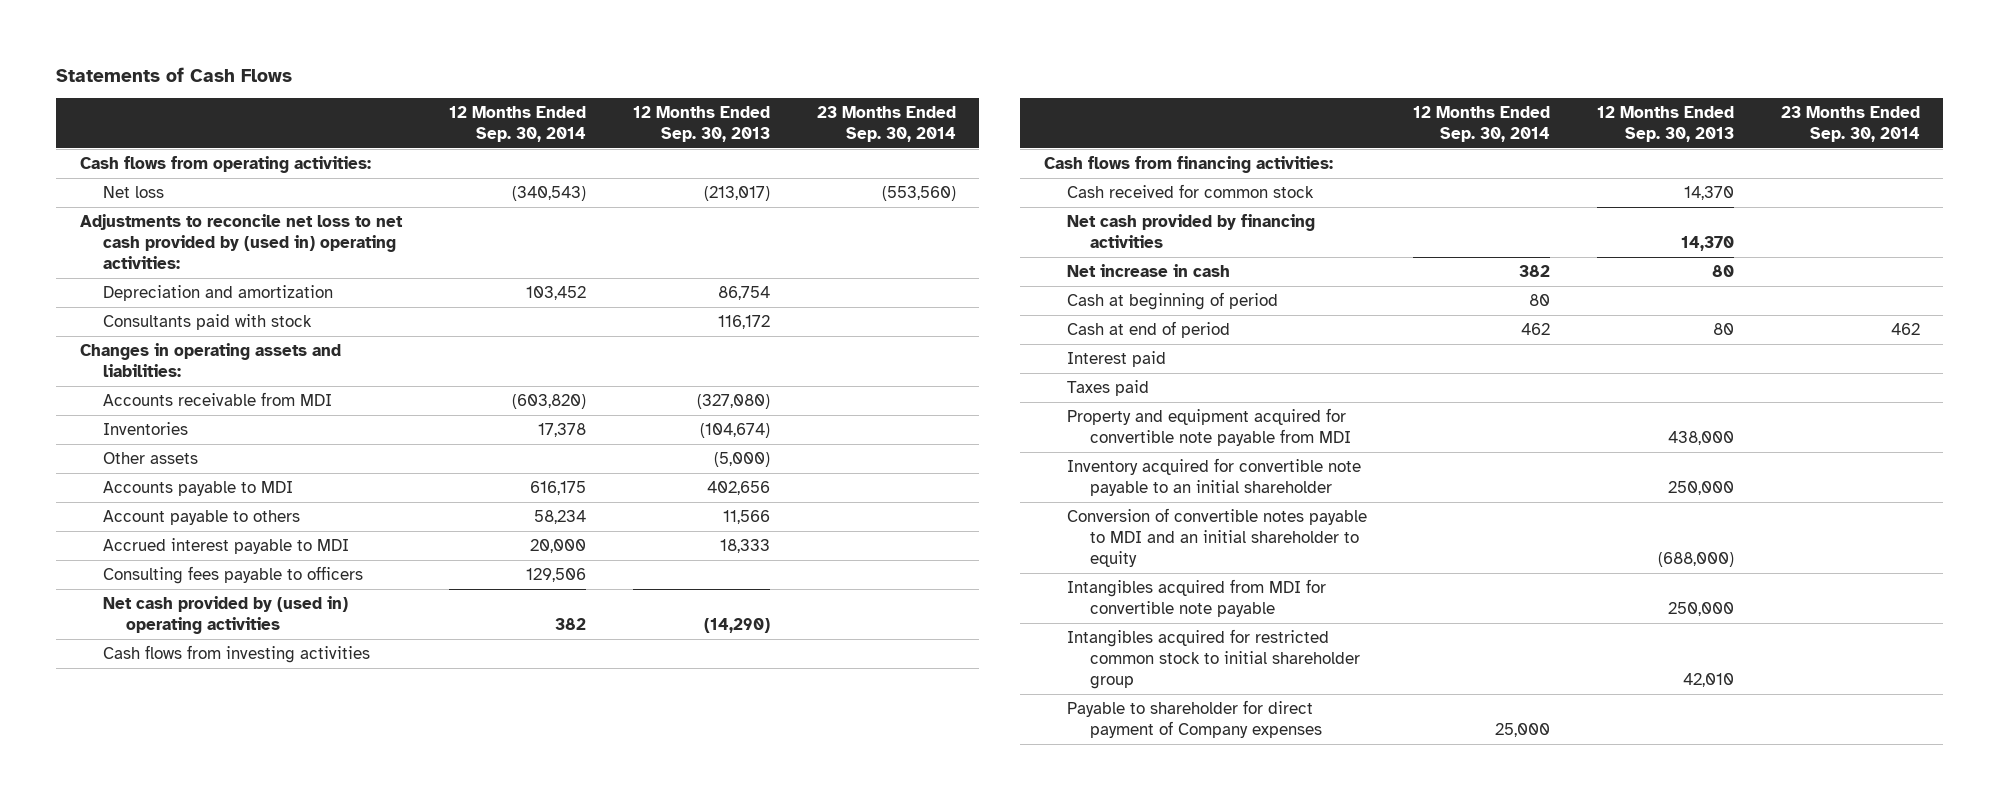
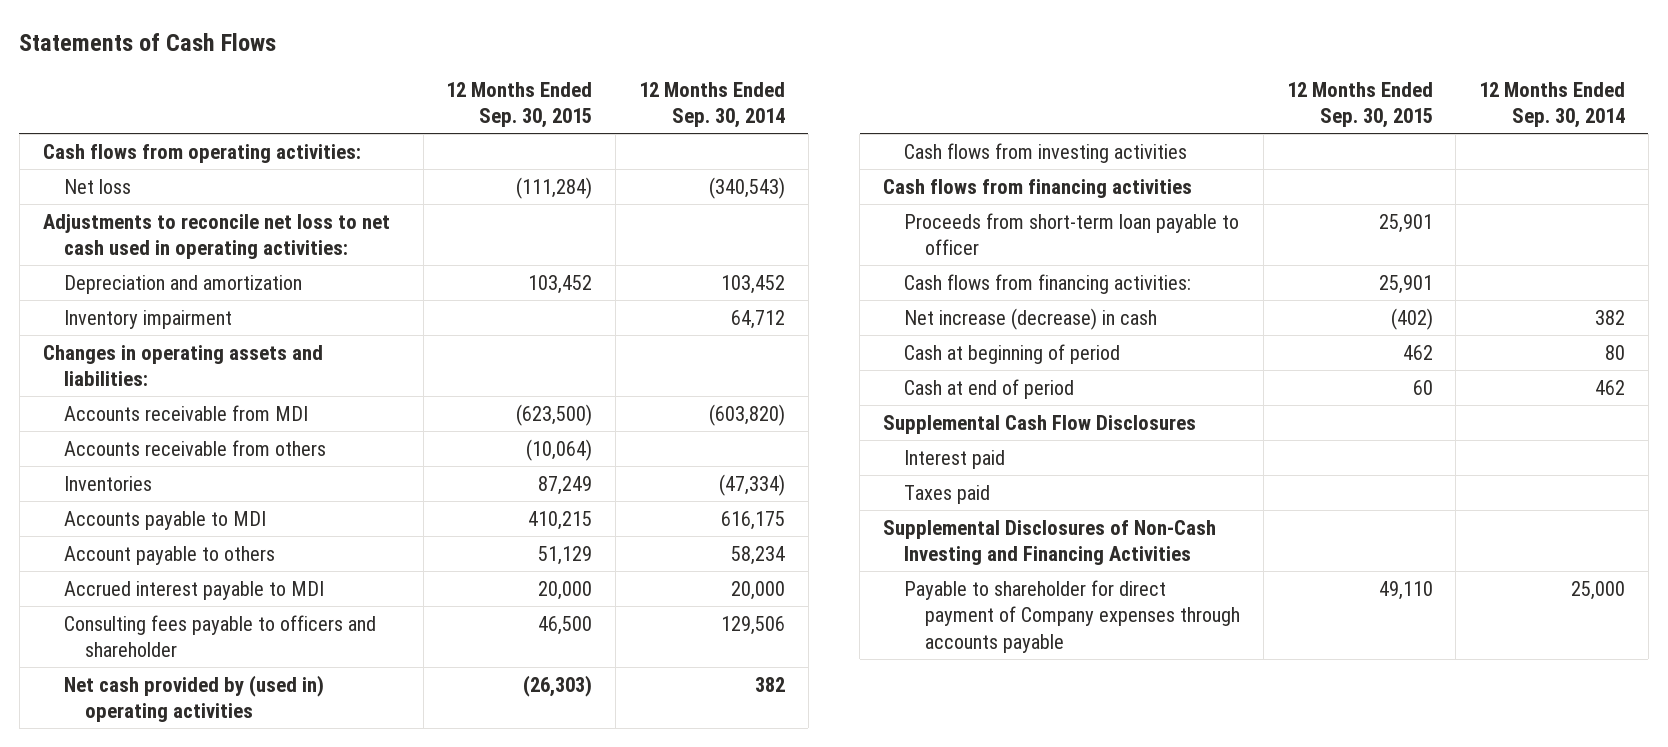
[633,106,771,142] 12 Months Ended Sep. 30, 2013 -> none
[816,106,956,142] 23 Months Ended Sep. 30, 2014 -> none
none -> [446,81,593,129] 12 Months Ended Sep. 30, 2015
[79,214,403,269] Adjustments to reconcile net loss to net cash provided by (used in) operating activities: -> [42,213,390,260] Adjustments to reconcile net loss to net cash used in operating activities:
[102,314,312,331] Consultants paid with stock -> none
none -> [63,309,232,329] Inventory impairment
[102,452,198,465] Other assets -> none
none -> [63,439,326,456] Accounts receivable from others
[538,423,587,438] 17,378 -> [718,473,785,496] (47,334)
[102,566,363,585] Consulting fees payable to officers -> [63,614,376,658] Consulting fees payable to officers and shareholder
none -> [883,178,1193,198] Cash flows from financing activities
none -> [904,212,1240,256] Proceeds from short-term loan payable to officer
[1066,184,1314,199] Cash received for common stock -> none
[1066,214,1315,248] Net cash provided by financing activities -> none
[1066,264,1230,278] Net increase in cash -> [904,307,1158,330] Net increase (decrease) in cash
none -> [883,414,1197,434] Supplemental Cash Flow Disclosures
[1066,408,1351,446] Property and equipment acquired for convertible note payable from MDI -> none
[1066,458,1361,496] Inventory acquired for convertible note payable to an initial shareholder -> none
[1066,508,1367,567] Conversion of convertible notes payable to MDI and an initial shareholder to equity -> none
[1066,579,1326,617] Intangibles acquired from MDI for convertible note payable -> none
[1066,629,1360,689] Intangibles acquired for restricted common stock to initial shareholder group -> none
none -> [883,519,1217,566] Supplemental Disclosures of Non-Cash Investing and Financing Activities
[1066,700,1322,738] Payable to shareholder for direct payment of Company expenses -> [904,579,1241,653] Payable to shareholder for direct payment of Company expenses through accounts payable

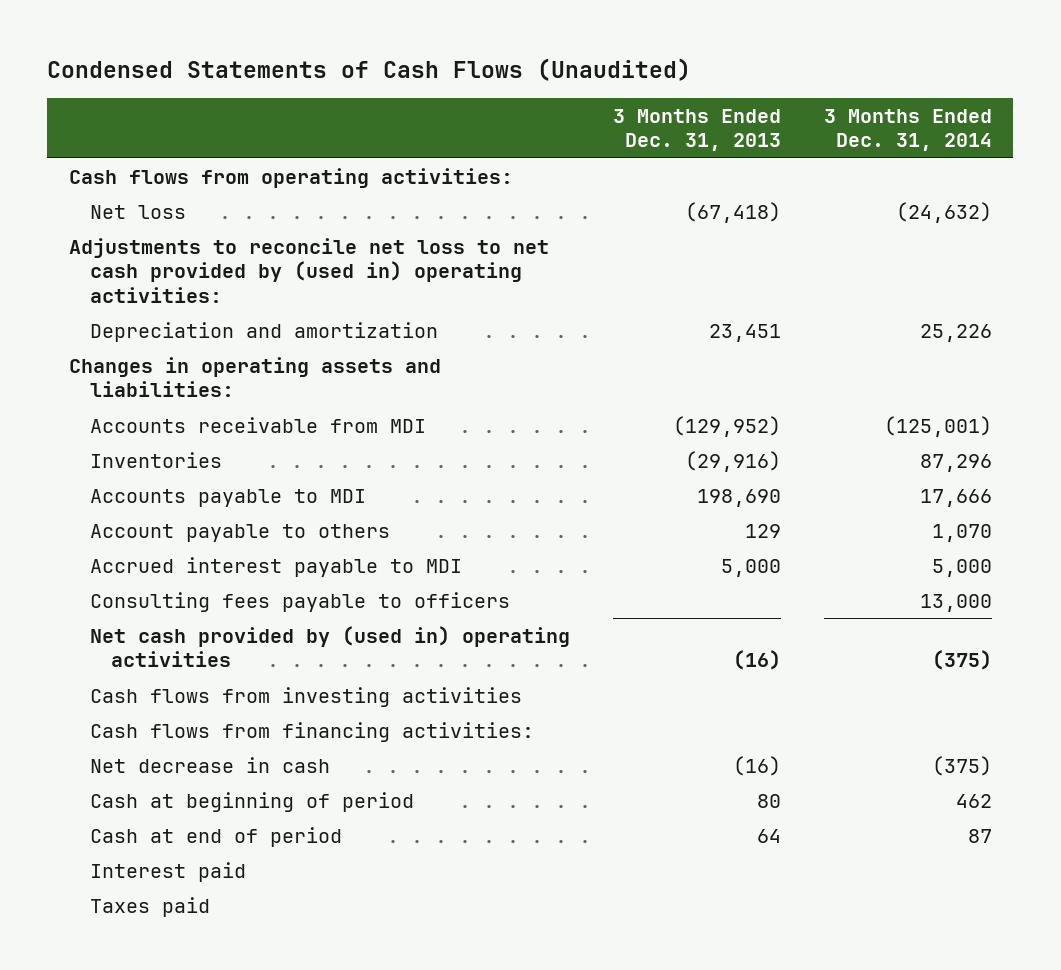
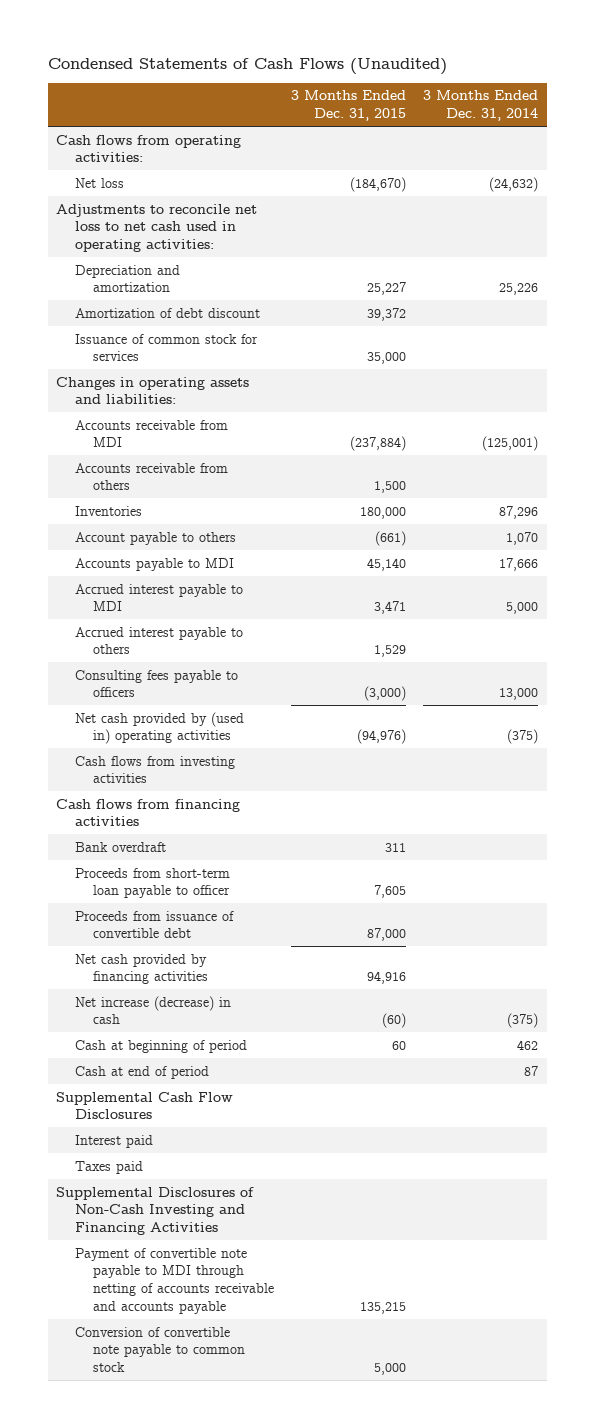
[612,108,781,152] 3 Months Ended Dec. 31, 2013 -> none
none -> [291,90,407,122] 3 Months Ended Dec. 31, 2015
[68,237,549,303] Adjustments to reconcile net loss to net cash provided by (used in) operating activities: -> [56,203,258,253] Adjustments to reconcile net loss to net cash used in operating activities:
none -> [74,307,260,318] Amortization of debt discount
none -> [74,333,258,362] Issuance of common stock for services
none -> [74,462,228,491] Accounts receivable from others
[89,488,366,507] Accounts payable to MDI -> [74,557,234,571] Accounts payable to MDI
none -> [74,626,243,655] Accrued interest payable to others
none -> [56,798,241,827] Cash flows from financing activities
none -> [74,841,166,852] Bank overdraft
none -> [74,867,231,899] Proceeds from short-term loan payable to officer
none -> [74,910,234,939] Proceeds from issuance of convertible debt
[89,721,534,742] Cash flows from financing activities: -> [74,953,209,985] Net cash provided by financing activities
[89,756,330,773] Net decrease in cash -> [74,995,231,1025] Net increase (decrease) in cash
none -> [56,1091,234,1120] Supplemental Cash Flow Disclosures
none -> [56,1186,255,1236] Supplemental Disclosures of Non-Cash Investing and Financing Activities
none -> [74,1247,275,1314] Payment of convertible note payable to MDI through netting of accounts receivable and accounts payable
none -> [74,1326,246,1373] Conversion of convertible note payable to common stock

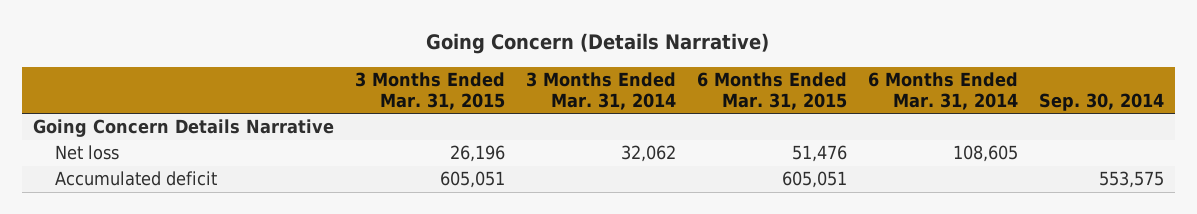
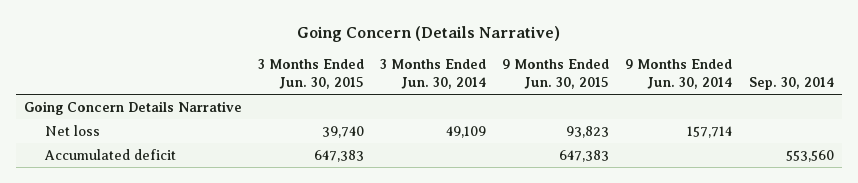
[354,72,505,110] 3 Months Ended Mar. 31, 2015 -> none
[525,72,676,110] 3 Months Ended Mar. 31, 2014 -> none
[696,72,847,110] 6 Months Ended Mar. 31, 2015 -> none
[868,72,1019,110] 6 Months Ended Mar. 31, 2014 -> none
none -> [258,59,365,89] 3 Months Ended Jun. 30, 2015
none -> [380,59,487,89] 3 Months Ended Jun. 30, 2014
none -> [502,59,610,89] 9 Months Ended Jun. 30, 2015
none -> [625,59,733,89] 9 Months Ended Jun. 30, 2014
[1099,171,1165,189] 553,575 -> [785,150,834,163] 553,560

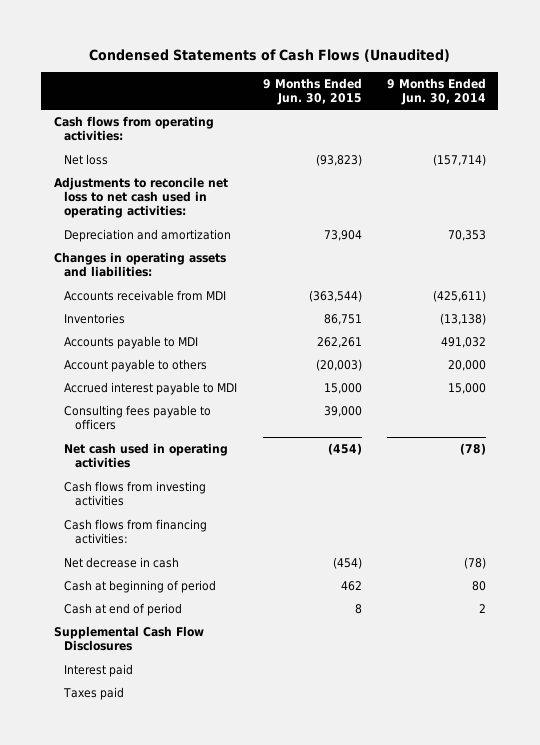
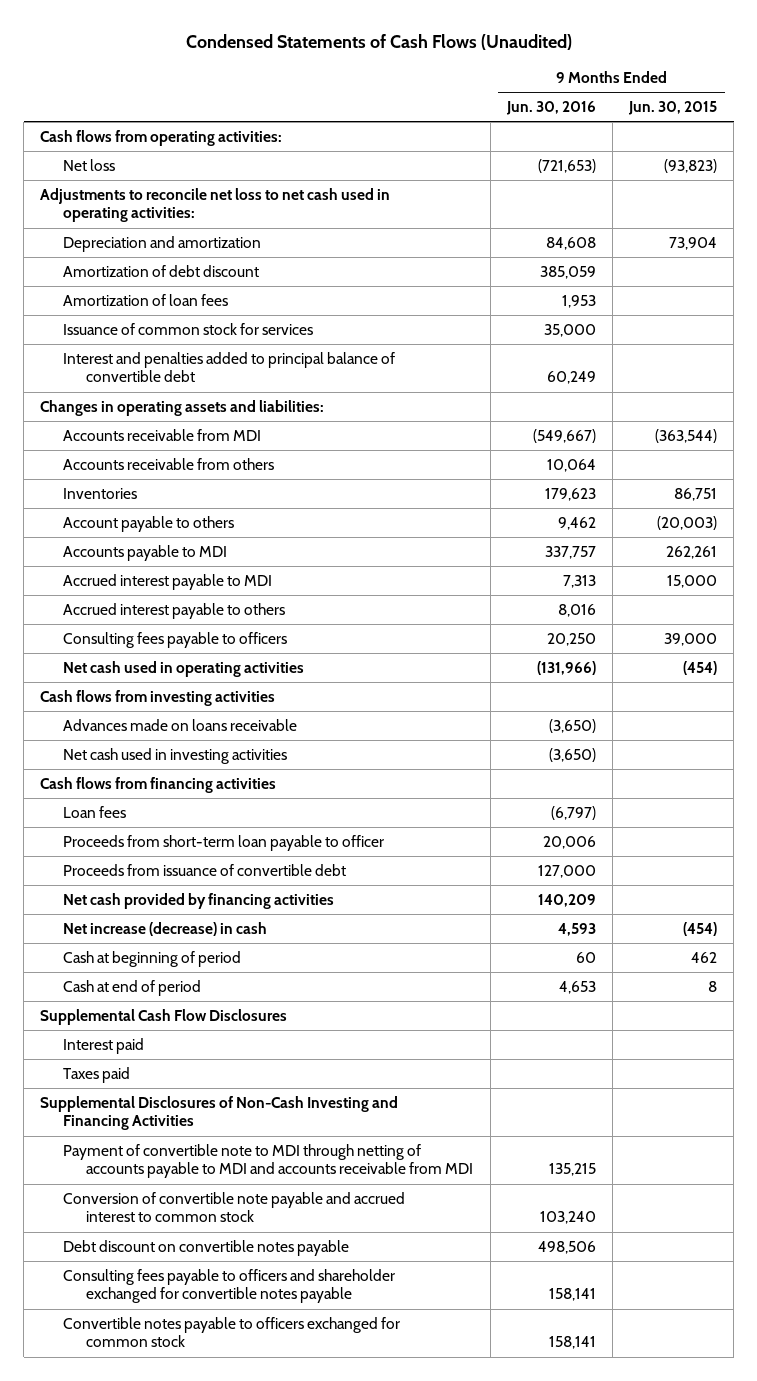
[386,77,486,106] 9 Months Ended Jun. 30, 2014 -> none
none -> [505,100,596,115] Jun. 30, 2016
none -> [63,264,260,277] Amortization of debt discount
none -> [63,293,229,306] Amortization of loan fees
none -> [63,322,314,335] Issuance of common stock for services
none -> [63,351,396,383] Interest and penalties added to principal balance of convertible debt
none -> [63,457,275,470] Accounts receivable from others
[64,336,199,350] Accounts payable to MDI -> [63,544,228,561] Accounts payable to MDI
none -> [63,602,286,619] Accrued interest payable to others
none -> [63,718,298,731] Advances made on loans receivable
none -> [63,747,288,764] Net cash used in investing activities
none -> [40,776,277,793] Cash flows from financing activities
none -> [63,805,127,818] Loan fees
none -> [63,834,385,851] Proceeds from short-term loan payable to officer
none -> [63,863,347,876] Proceeds from issuance of convertible debt
[64,519,208,545] Cash flows from financing activities: -> [63,892,335,909] Net cash provided by financing activities
[64,557,180,569] Net decrease in cash -> [63,921,268,936] Net increase (decrease) in cash
none -> [40,1095,399,1131] Supplemental Disclosures of Non-Cash Investing and Financing Activities
none -> [63,1143,474,1179] Payment of convertible note to MDI through netting of accounts payable to MDI and accounts receivable from MDI
none -> [63,1191,406,1223] Conversion of convertible note payable and accrued interest to common stock
none -> [63,1239,350,1256] Debt discount on convertible notes payable
none -> [63,1268,396,1304] Consulting fees payable to officers and shareholder exchanged for convertible notes payable
none -> [63,1316,401,1348] Convertible notes payable to officers exchanged for common stock

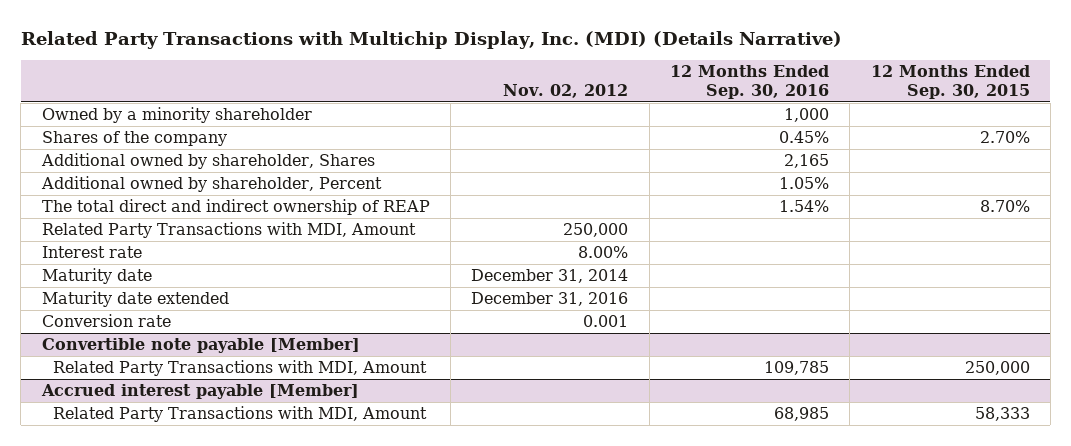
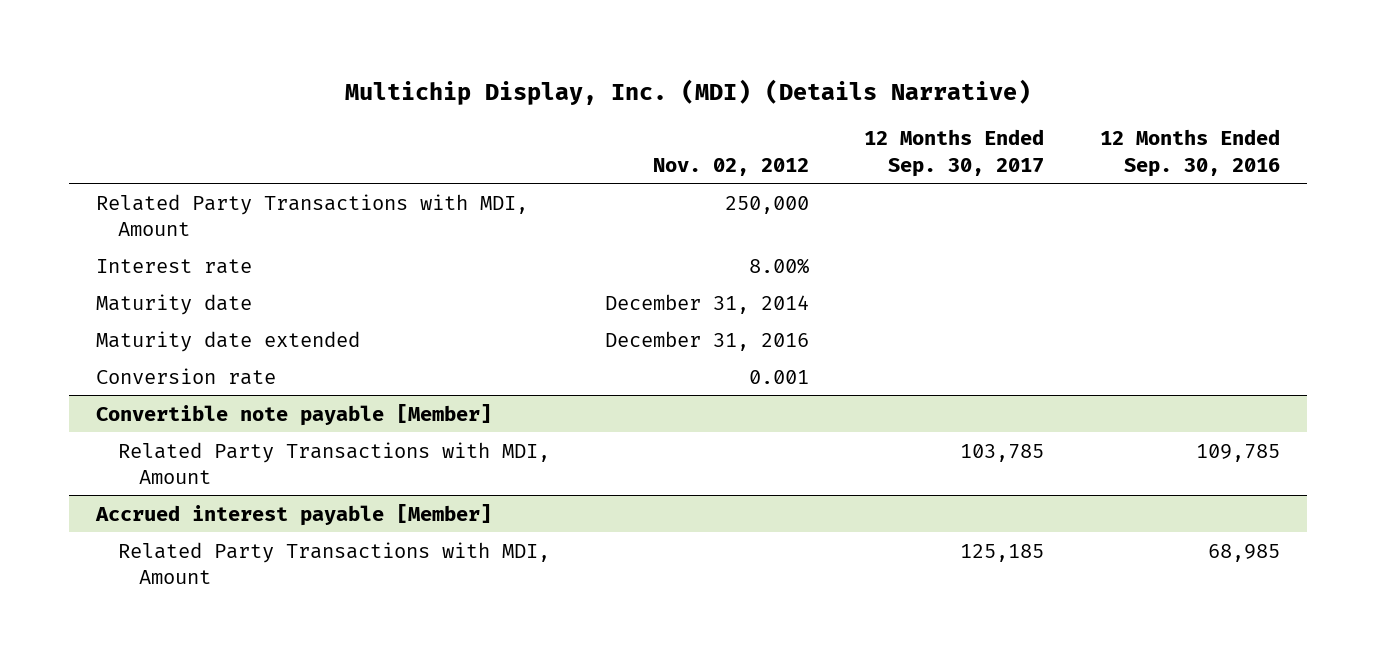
[20,30,842,49] Related Party Transactions with Multichip Display, Inc. (MDI) (Details Narrative) -> [344,78,1031,105] Multichip Display, Inc. (MDI) (Details Narrative)
[870,65,1030,99] 12 Months Ended Sep. 30, 2015 -> none
none -> [864,129,1045,177] 12 Months Ended Sep. 30, 2017
[41,107,312,124] Owned by a minority shareholder -> none
[41,131,227,147] Shares of the company -> none
[40,153,375,170] Additional owned by shareholder, Shares -> none
[40,176,382,193] Additional owned by shareholder, Percent -> none
[41,199,430,216] The total direct and indirect ownership of REAP -> none

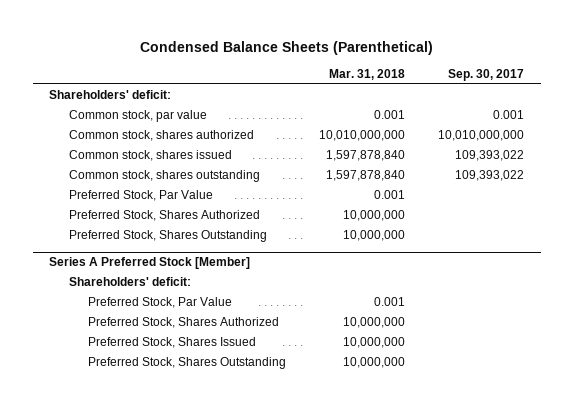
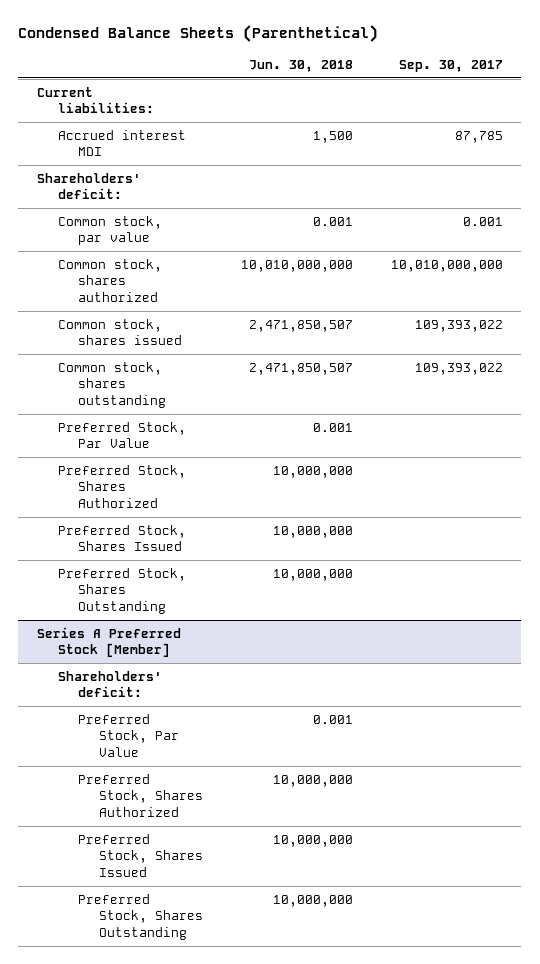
[329,69,406,81] Mar. 31, 2018 -> none
none -> [248,60,353,73] Jun. 30, 2018
none -> [37,86,154,114] Current liabilities:
none -> [57,129,186,157] Accrued interest MDI
none -> [57,524,186,552] Preferred Stock, Shares Issued

